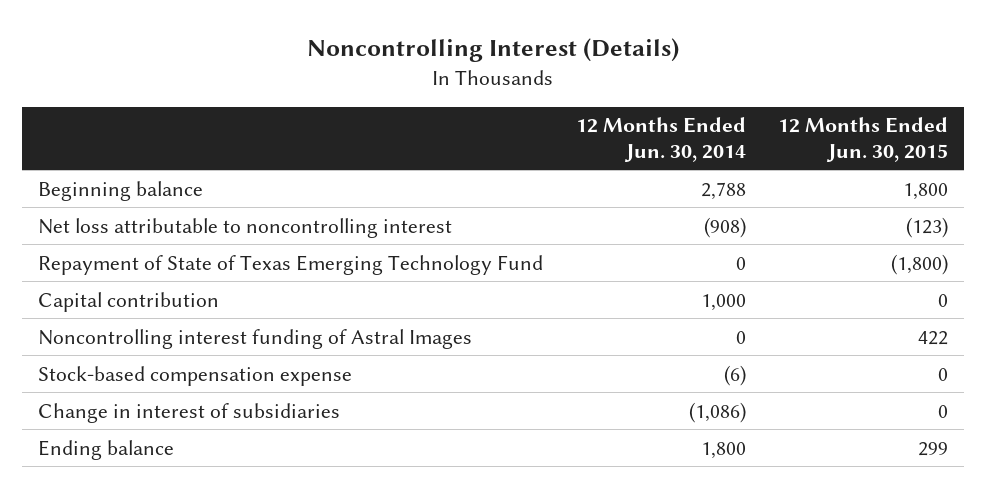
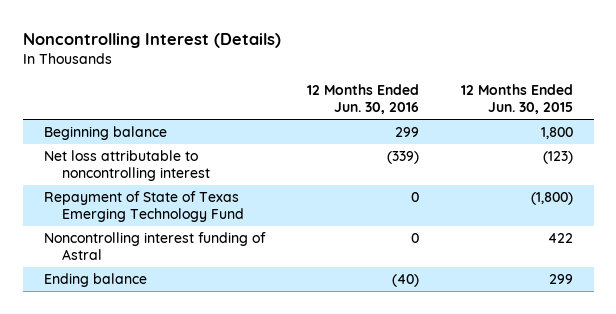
[575,117,746,162] 12 Months Ended Jun. 30, 2014 -> none
none -> [306,84,419,114] 12 Months Ended Jun. 30, 2016
[38,291,220,312] Capital contribution -> none
[38,365,353,386] Stock-based compensation expense -> none
[38,402,341,423] Change in interest of subsidiaries -> none
[38,328,473,349] Noncontrolling interest funding of Astral Images -> [43,232,266,260] Noncontrolling interest funding of Astral

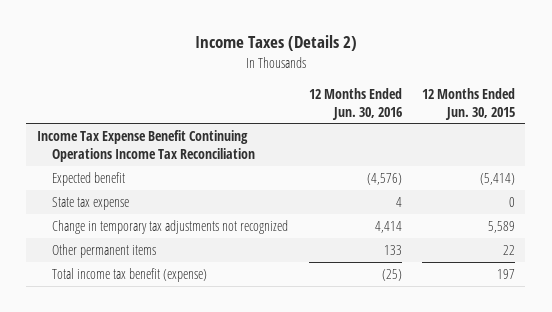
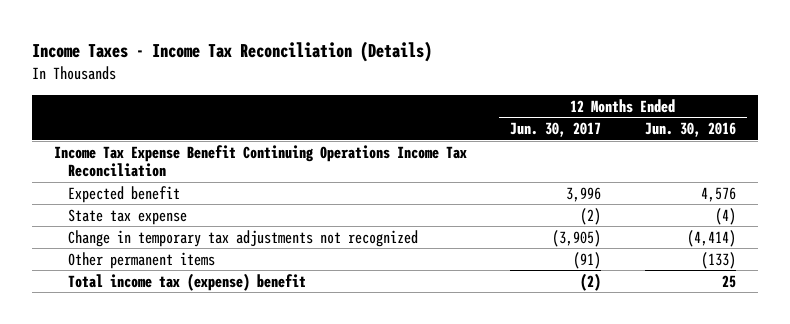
[194,35,357,52] Income Taxes (Details 2) -> [31,40,432,62] Income Taxes - Income Tax Reconciliation (Details)
[422,87,516,120] 12 Months Ended Jun. 30, 2015 -> none
none -> [510,122,602,138] Jun. 30, 2017
[366,172,402,185] (4,576) -> [701,186,737,202] 4,576
[395,196,402,207] 4 -> [715,207,737,225] (4)
[374,220,402,233] 4,414 -> [687,229,737,247] (4,414)
[383,244,402,255] 133 -> [701,251,737,269] (133)
[52,267,208,282] Total income tax benefit (expense) -> [68,272,307,291] Total income tax (expense) benefit
[381,268,402,281] (25) -> [722,274,737,288] 25

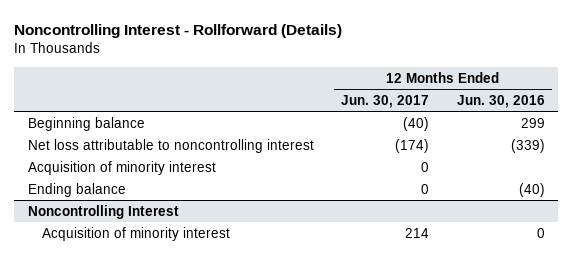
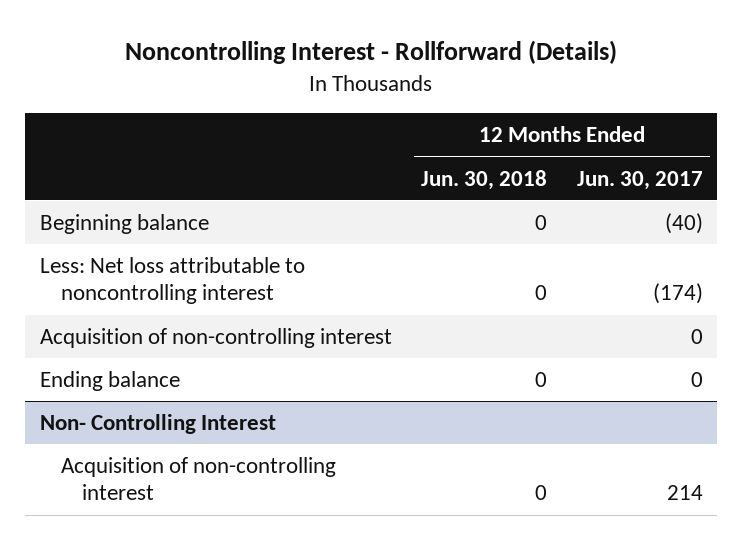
[456,94,545,108] Jun. 30, 2016 -> none
none -> [421,169,548,190] Jun. 30, 2018
[27,138,314,153] Net loss attributable to noncontrolling interest -> [39,256,305,305] Less: Net loss attributable to noncontrolling interest
[27,160,216,175] Acquisition of minority interest -> [39,327,392,348] Acquisition of non-controlling interest
[27,204,179,219] Noncontrolling Interest -> [39,413,276,434] Non- Controlling Interest
[41,226,230,241] Acquisition of minority interest -> [60,456,336,501] Acquisition of non-controlling interest

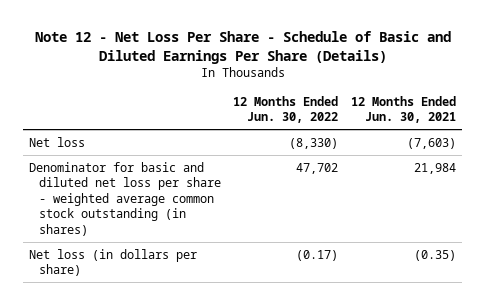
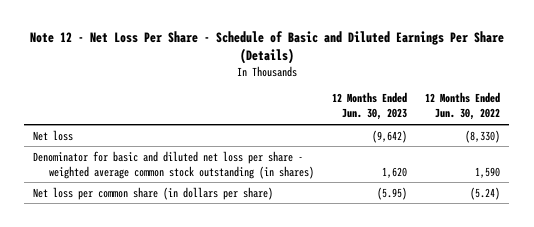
[351,95,457,124] 12 Months Ended Jun. 30, 2021 -> none
none -> [331,92,407,121] 12 Months Ended Jun. 30, 2023
[296,162,339,174] 47,702 -> [475,166,501,178] 1,590
[29,248,198,277] Net loss (in dollars per share) -> [33,186,274,200] Net loss per common share (in dollars per share)
[296,249,339,261] (0.17) -> [470,186,501,200] (5.24)

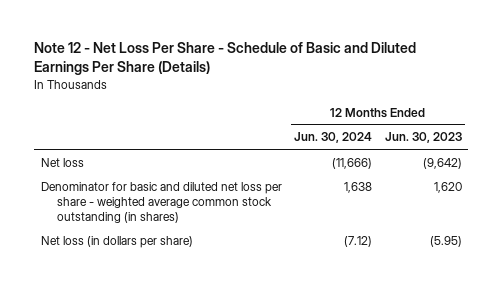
[425,92,501,121] 12 Months Ended Jun. 30, 2022 -> none
none -> [294,132,373,144] Jun. 30, 2024
[33,186,274,200] Net loss per common share (in dollars per share) -> [40,235,193,248] Net loss (in dollars per share)

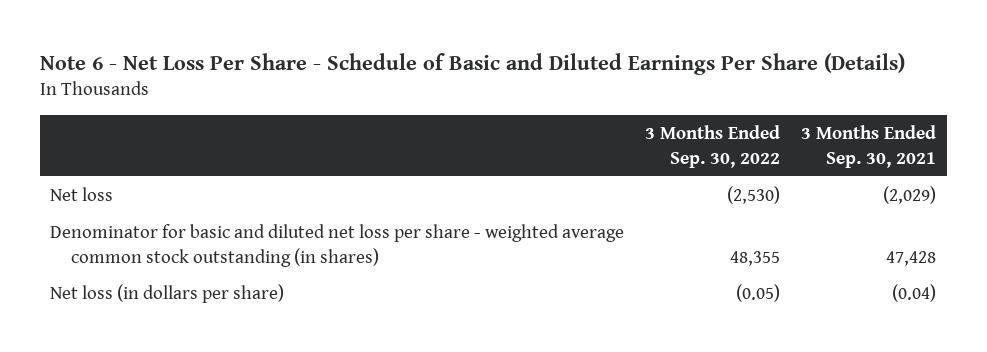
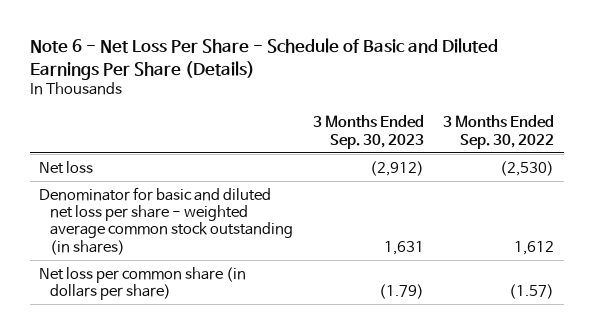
[801,124,937,168] 3 Months Ended Sep. 30, 2021 -> none
none -> [312,115,424,149] 3 Months Ended Sep. 30, 2023
[730,250,781,266] 48,355 -> [513,240,554,255] 1,612
[50,284,285,304] Net loss (in dollars per share) -> [39,266,247,300] Net loss per common share (in dollars per share)
[736,284,781,303] (0.05) -> [508,283,554,299] (1.57)

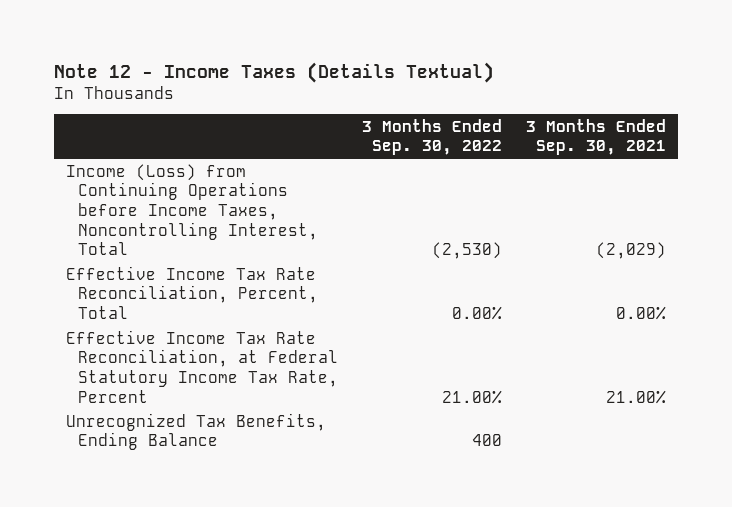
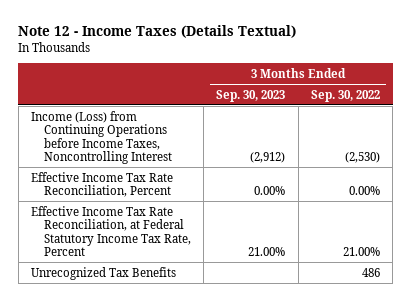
[525,118,666,156] 3 Months Ended Sep. 30, 2021 -> none
none -> [216,89,286,102] Sep. 30, 2023
[65,163,319,256] Income (Loss) from Continuing Operations before Income Taxes, Noncontrolling Interest, Total -> [31,110,172,165] Income (Loss) from Continuing Operations before Income Taxes, Noncontrolling Interest
[65,265,319,319] Effective Income Tax Rate Reconciliation, Percent, Total -> [31,171,174,198] Effective Income Tax Rate Reconciliation, Percent
[65,412,326,451] Unrecognized Tax Benefits, Ending Balance -> [31,266,177,280] Unrecognized Tax Benefits
[472,434,503,447] 400 -> [361,267,380,277] 486

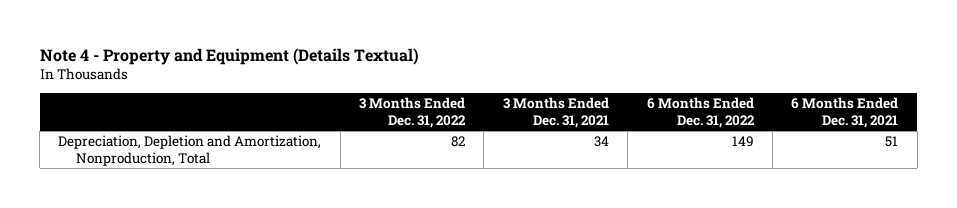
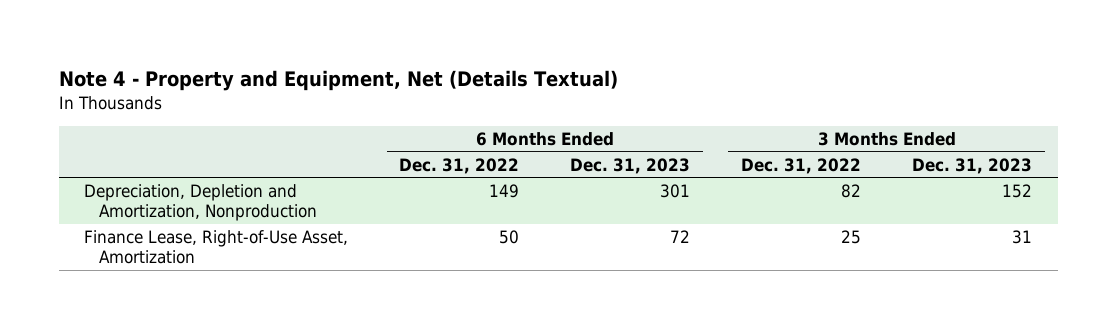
[39,47,419,65] Note 4 - Property and Equipment (Details Textual) -> [58,69,618,91] Note 4 - Property and Equipment, Net (Details Textual)
[502,97,609,128] 3 Months Ended Dec. 31, 2021 -> none
[791,97,899,128] 6 Months Ended Dec. 31, 2021 -> none
none -> [570,157,691,174] Dec. 31, 2023
none -> [912,157,1033,174] Dec. 31, 2023
[58,135,322,166] Depreciation, Depletion and Amortization, Nonproduction, Total -> [84,184,318,222] Depreciation, Depletion and Amortization, Nonproduction
none -> [84,230,349,265] Finance Lease, Right-of-Use Asset, Amortization

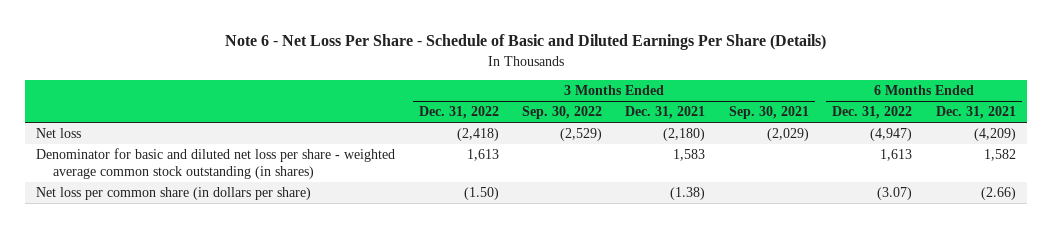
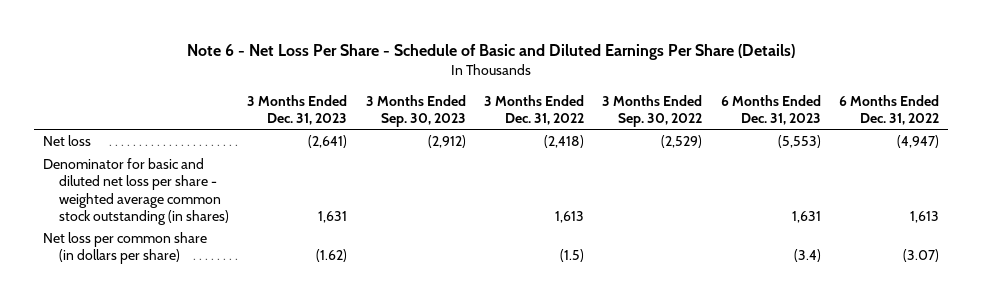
[625,106,706,120] Dec. 31, 2021 -> none
[728,106,809,120] Sep. 30, 2021 -> none
[935,106,1016,120] Dec. 31, 2021 -> none
none -> [247,94,348,125] 3 Months Ended Dec. 31, 2023
none -> [365,94,466,127] 3 Months Ended Sep. 30, 2023
none -> [720,94,821,125] 6 Months Ended Dec. 31, 2023
[463,187,499,201] (1.50) -> [560,249,585,263] (1.5)

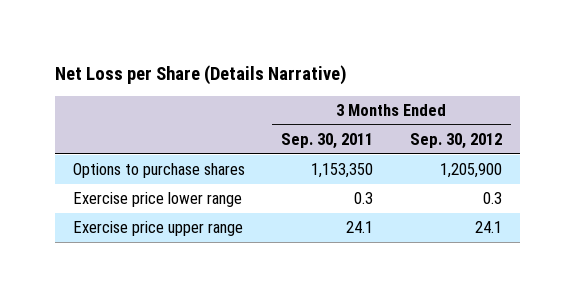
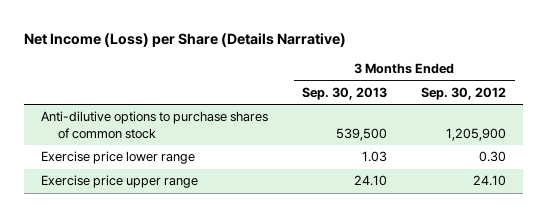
[54,64,347,85] Net Loss per Share (Details Narrative) -> [24,33,347,48] Net Income (Loss) per Share (Details Narrative)
[281,132,374,149] Sep. 30, 2011 -> none
none -> [302,87,388,101] Sep. 30, 2013
[72,163,245,179] Options to purchase shares -> [41,111,269,140] Anti-dilutive options to purchase shares of common stock
[482,192,502,205] 0.3 -> [479,151,507,163] 0.30
[474,221,502,234] 24.1 -> [473,175,507,187] 24.10

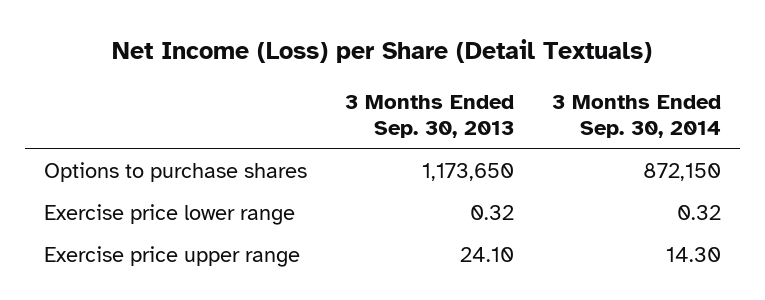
[24,33,347,48] Net Income (Loss) per Share (Details Narrative) -> [112,38,653,63] Net Income (Loss) per Share (Detail Textuals)
[421,87,507,101] Sep. 30, 2012 -> none
none -> [551,94,721,138] 3 Months Ended Sep. 30, 2014
[41,111,269,140] Anti-dilutive options to purchase shares of common stock -> [43,161,307,182] Options to purchase shares
[336,128,388,142] 539,500 -> [421,162,514,181] 1,173,650
[362,151,388,163] 1.03 -> [469,204,514,220] 0.32

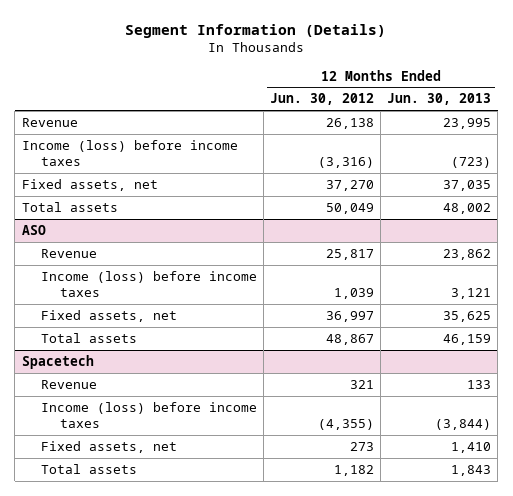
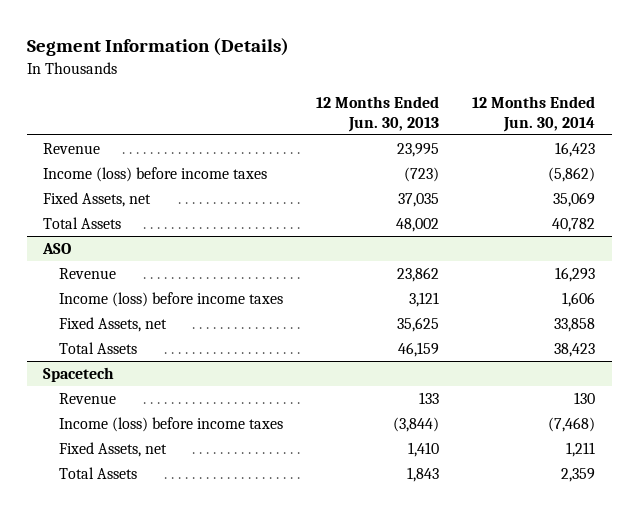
[270,93,375,106] Jun. 30, 2012 -> none
none -> [472,95,596,132] 12 Months Ended Jun. 30, 2014
[21,178,158,191] Fixed assets, net -> [43,191,152,207] Fixed Assets, net
[21,201,118,212] Total assets -> [43,216,122,229] Total Assets
[40,309,177,322] Fixed assets, net -> [59,316,168,332] Fixed Assets, net
[40,332,137,343] Total assets -> [59,341,138,354] Total Assets
[40,440,177,453] Fixed assets, net -> [59,441,168,457] Fixed Assets, net
[40,463,137,474] Total assets -> [59,466,138,479] Total Assets

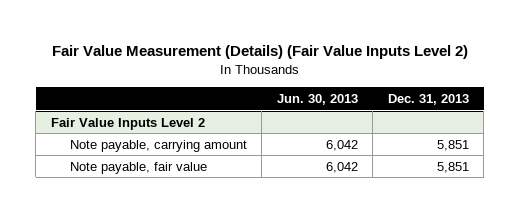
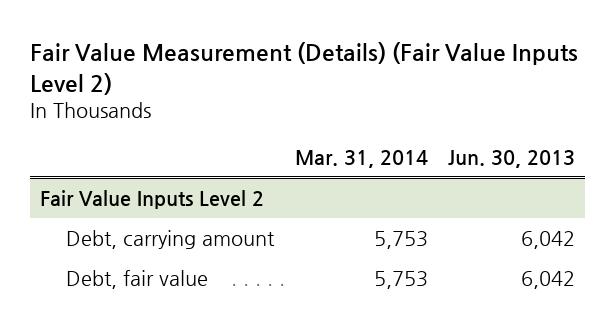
[387,94,469,106] Dec. 31, 2013 -> none
none -> [294,149,428,168] Mar. 31, 2014
[69,139,247,152] Note payable, carrying amount -> [66,229,276,249] Debt, carrying amount
[69,161,207,174] Note payable, fair value -> [66,269,209,289] Debt, fair value

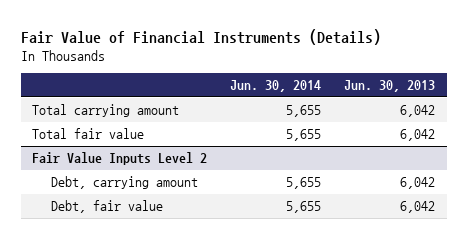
[29,42,578,95] Fair Value Measurement (Details) (Fair Value Inputs Level 2) -> [20,28,381,45] Fair Value of Financial Instruments (Details)
[294,149,428,168] Mar. 31, 2014 -> none
none -> [230,80,322,93] Jun. 30, 2014
none -> [32,104,180,118] Total carrying amount
none -> [32,128,145,140] Total fair value

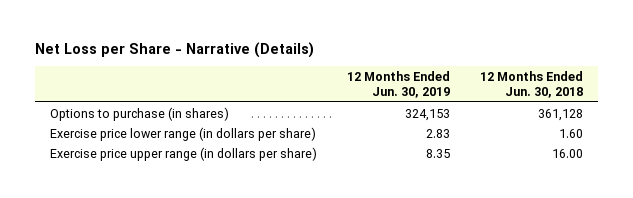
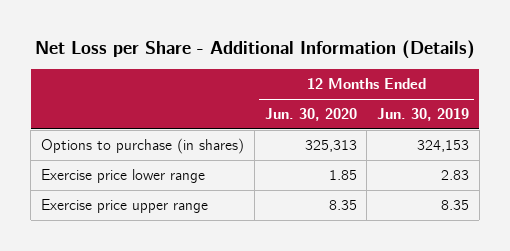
[34,41,314,58] Net Loss per Share - Narrative (Details) -> [35,40,476,60] Net Loss per Share - Additional Information (Details)
[480,70,584,99] 12 Months Ended Jun. 30, 2018 -> none
none -> [264,108,357,122] Jun. 30, 2020
[49,126,316,141] Exercise price lower range (in dollars per share) -> [41,169,206,184] Exercise price lower range
[49,146,317,161] Exercise price upper range (in dollars per share) -> [41,199,209,214] Exercise price upper range

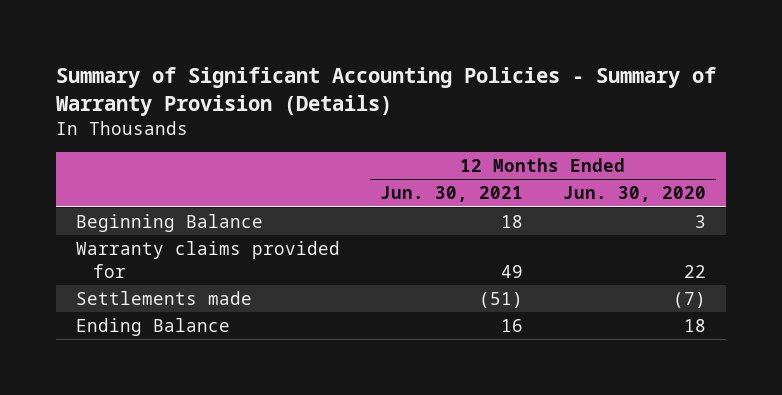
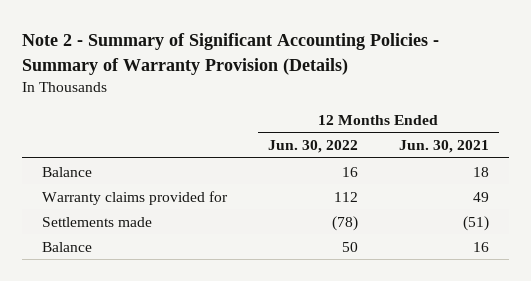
[55,67,716,116] Summary of Significant Accounting Policies - Summary of Warranty Provision (Details) -> [21,33,439,75] Note 2 - Summary of Significant Accounting Policies - Summary of Warranty Provision (Details)
[562,186,706,203] Jun. 30, 2020 -> none
none -> [267,140,358,154] Jun. 30, 2022
[75,213,263,232] Beginning Balance -> [42,166,93,177] Balance
[75,317,230,336] Ending Balance -> [42,241,93,252] Balance

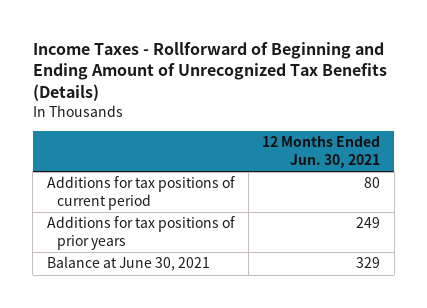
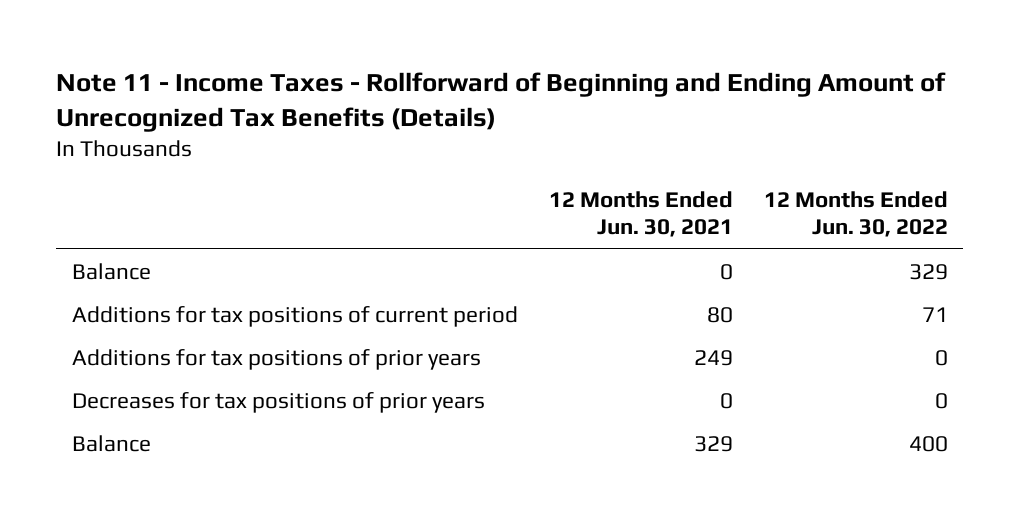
[32,41,387,102] Income Taxes - Rollforward of Beginning and Ending Amount of Unrecognized Tax Benefits (Details) -> [56,71,947,132] Note 11 - Income Taxes - Rollforward of Beginning and Ending Amount of Unrecognized Tax Benefits (Details)
none -> [763,191,948,238] 12 Months Ended Jun. 30, 2022
none -> [71,263,151,281] Balance
none -> [71,392,485,414] Decreases for tax positions of prior years
[46,256,210,272] Balance at June 30, 2021 -> [71,435,151,453] Balance

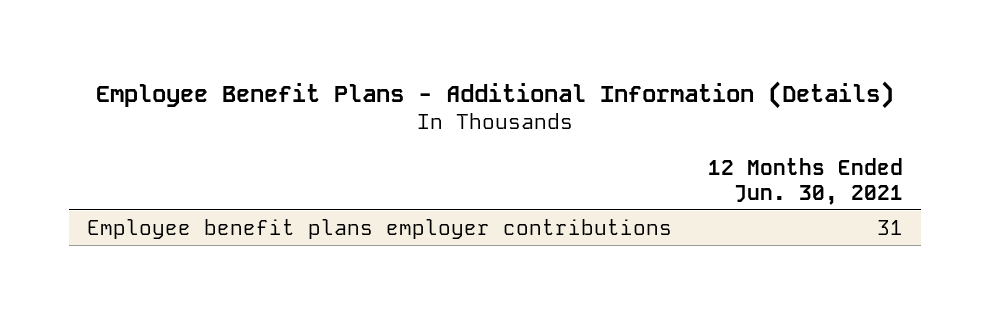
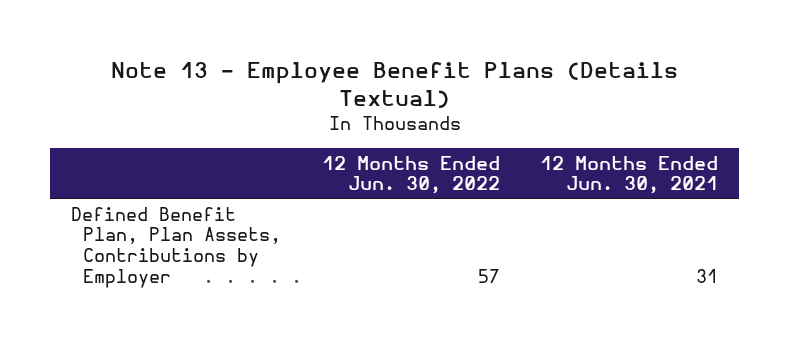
[96,80,895,109] Employee Benefit Plans - Additional Information (Details) -> [110,62,678,108] Note 13 - Employee Benefit Plans (Details Textual)
none -> [321,155,500,195] 12 Months Ended Jun. 30, 2022
[87,219,673,240] Employee benefit plans employer contributions -> [70,206,282,288] Defined Benefit Plan, Plan Assets, Contributions by Employer

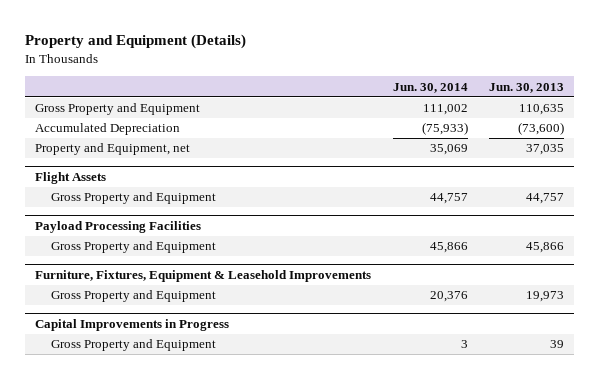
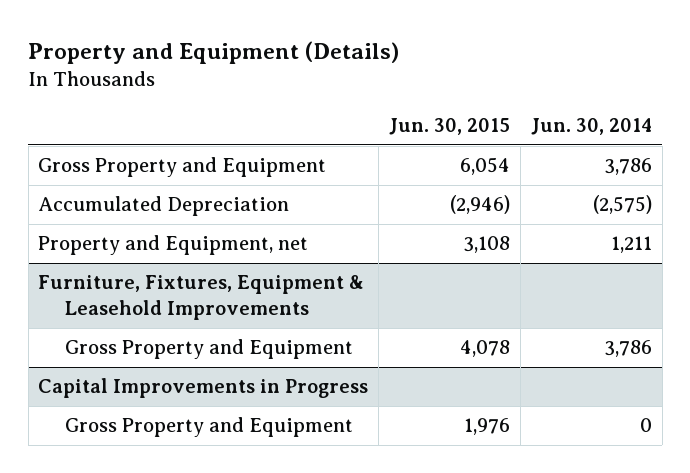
[488,82,564,93] Jun. 30, 2013 -> none
none -> [389,118,511,136] Jun. 30, 2015
[35,171,107,184] Flight Assets -> none
[51,192,217,205] Gross Property and Equipment -> none
[35,220,202,233] Payload Processing Facilities -> none
[51,241,217,254] Gross Property and Equipment -> none
[422,104,468,116] 111,002 -> [603,158,652,176] 3,786
[421,122,468,136] (75,933) -> [592,195,652,215] (2,575)
[429,144,468,156] 35,069 -> [610,236,652,254] 1,211
[429,291,468,303] 20,376 -> [603,340,652,358] 3,786
[460,340,468,349] 3 -> [639,418,652,433] 0

